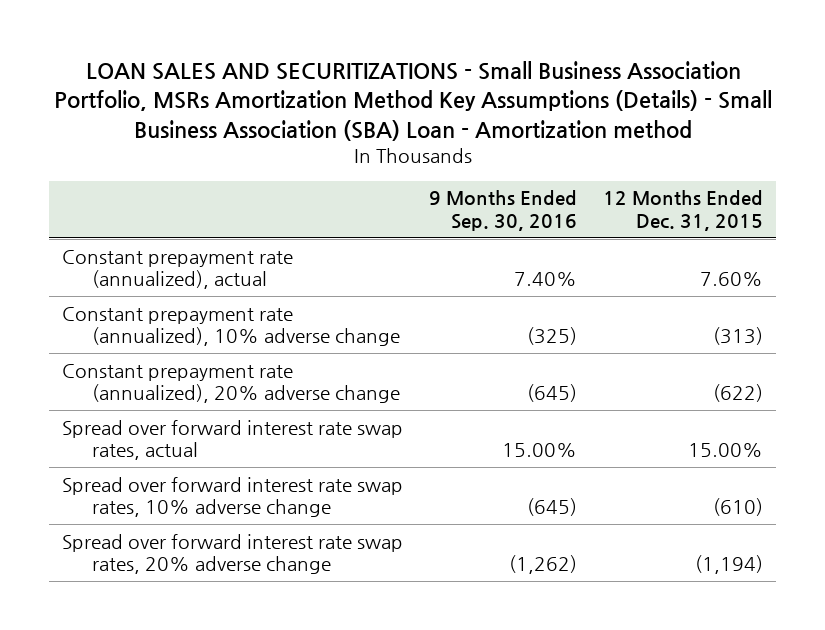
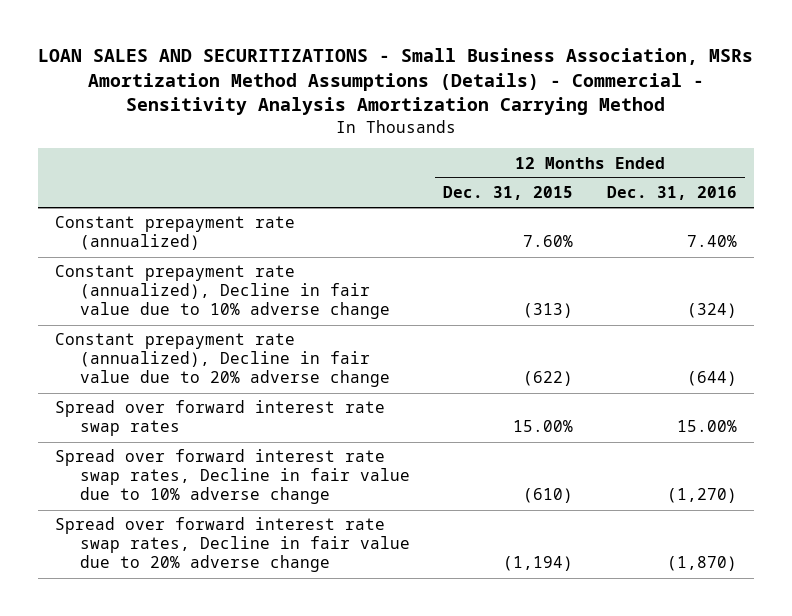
[53,61,772,141] LOAN SALES AND SECURITIZATIONS - Small Business Association Portfolio, MSRs Amortization Method Key Assumptions (Details) - Small Business Association (SBA) Loan - Amortization method -> [37,48,753,116] LOAN SALES AND SECURITIZATIONS - Small Business Association, MSRs Amortization Method Assumptions (Details) - Commercial - Sensitivity Analysis Amortization Carrying Method
[429,190,578,232] 9 Months Ended Sep. 30, 2016 -> none
none -> [606,186,737,201] Dec. 31, 2016
[62,249,294,290] Constant prepayment rate (annualized), actual -> [54,216,295,251] Constant prepayment rate (annualized)
[62,306,400,347] Constant prepayment rate (annualized), 10% adverse change -> [54,265,390,320] Constant prepayment rate (annualized), Decline in fair value due to 10% adverse change
[62,363,400,404] Constant prepayment rate (annualized), 20% adverse change -> [54,333,390,388] Constant prepayment rate (annualized), Decline in fair value due to 20% adverse change
[62,419,404,461] Spread over forward interest rate swap rates, actual -> [54,400,385,437] Spread over forward interest rate swap rates
[62,476,404,518] Spread over forward interest rate swap rates, 10% adverse change -> [54,449,410,505] Spread over forward interest rate swap rates, Decline in fair value due to 10% adverse change
[62,533,404,575] Spread over forward interest rate swap rates, 20% adverse change -> [54,517,410,573] Spread over forward interest rate swap rates, Decline in fair value due to 20% adverse change

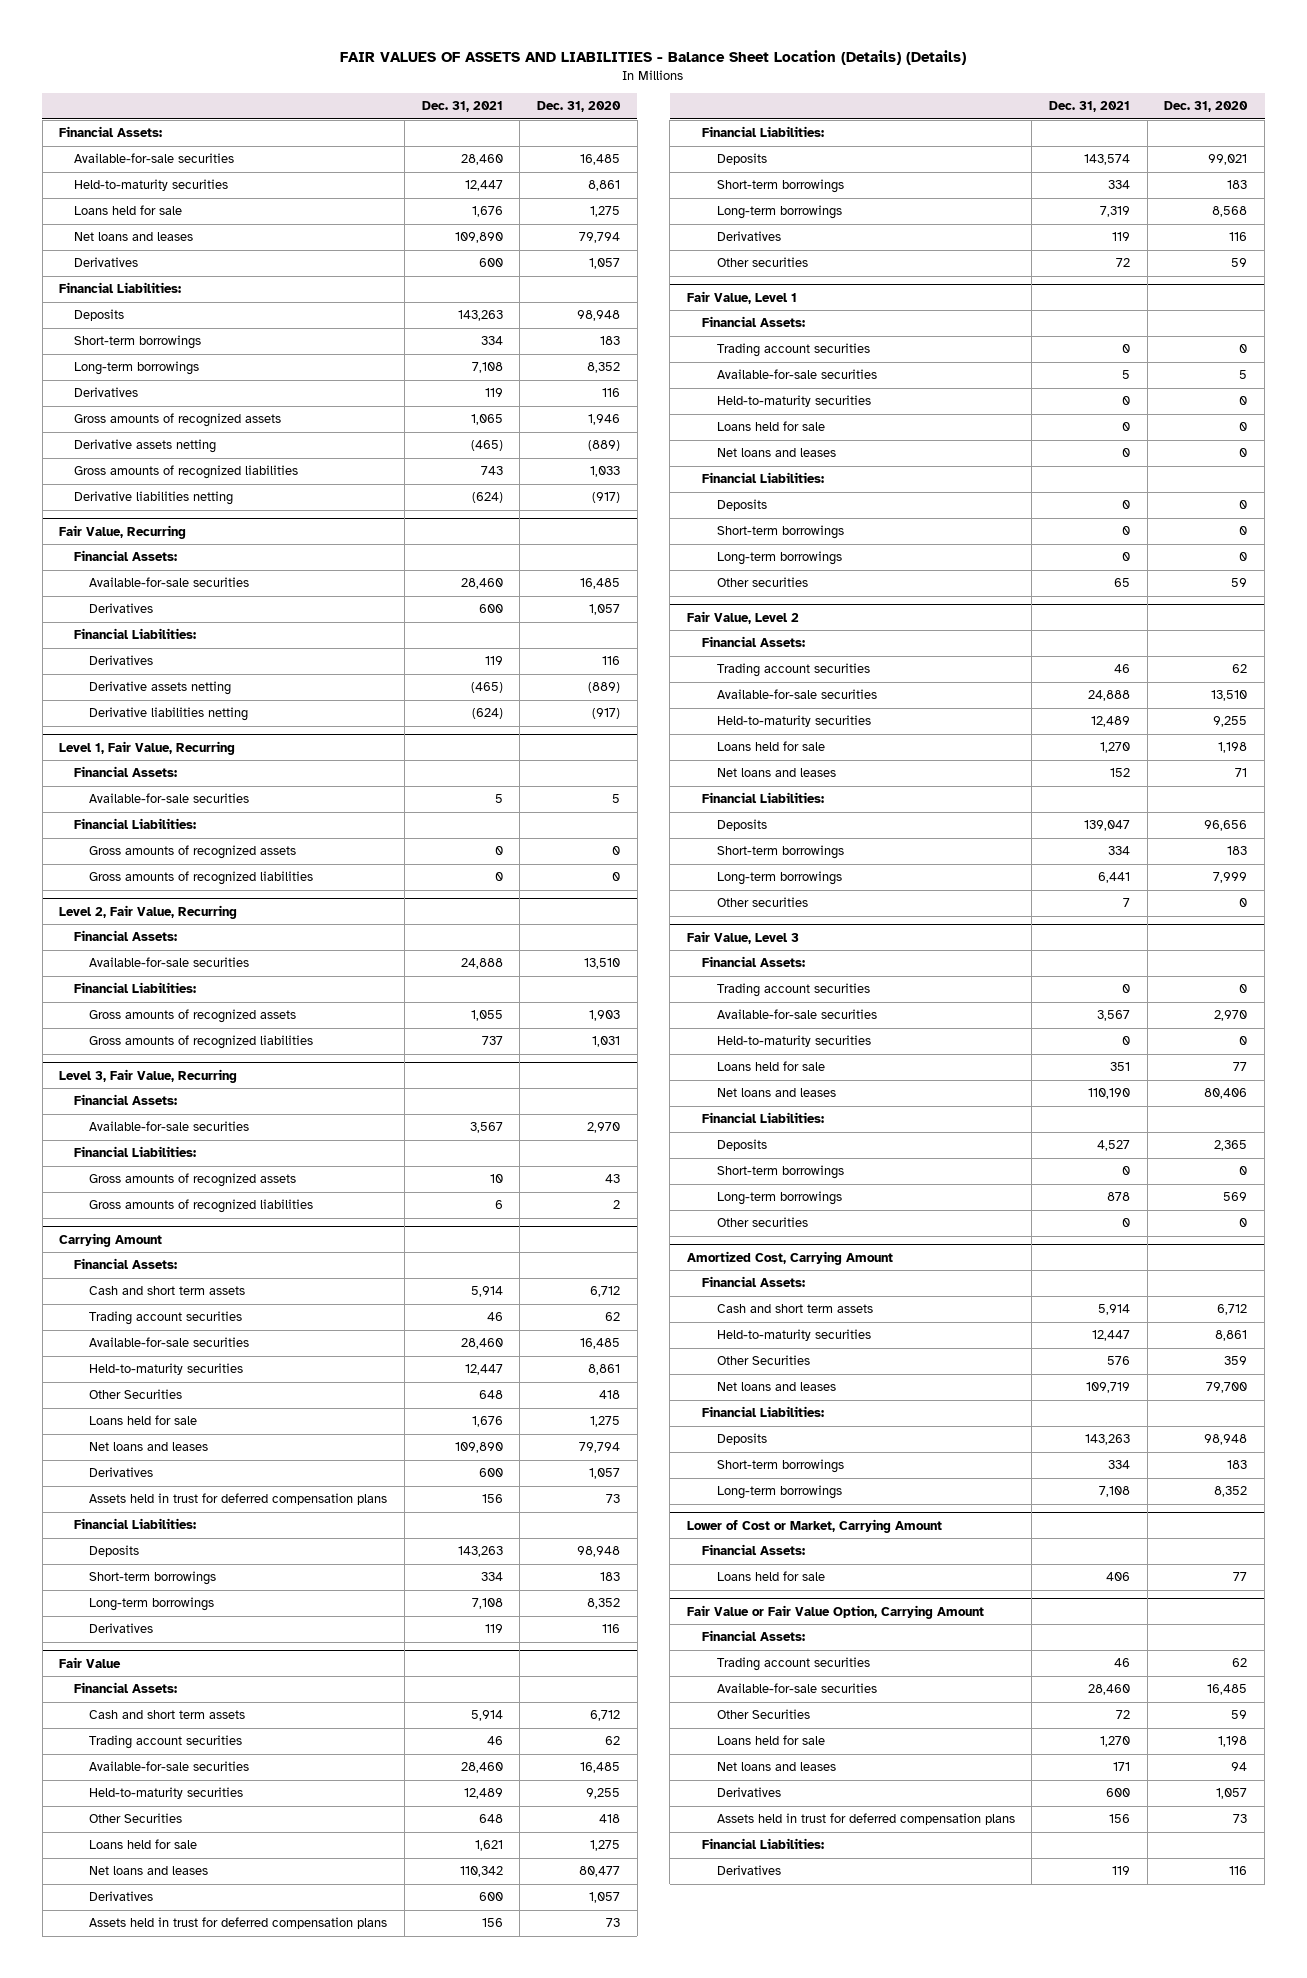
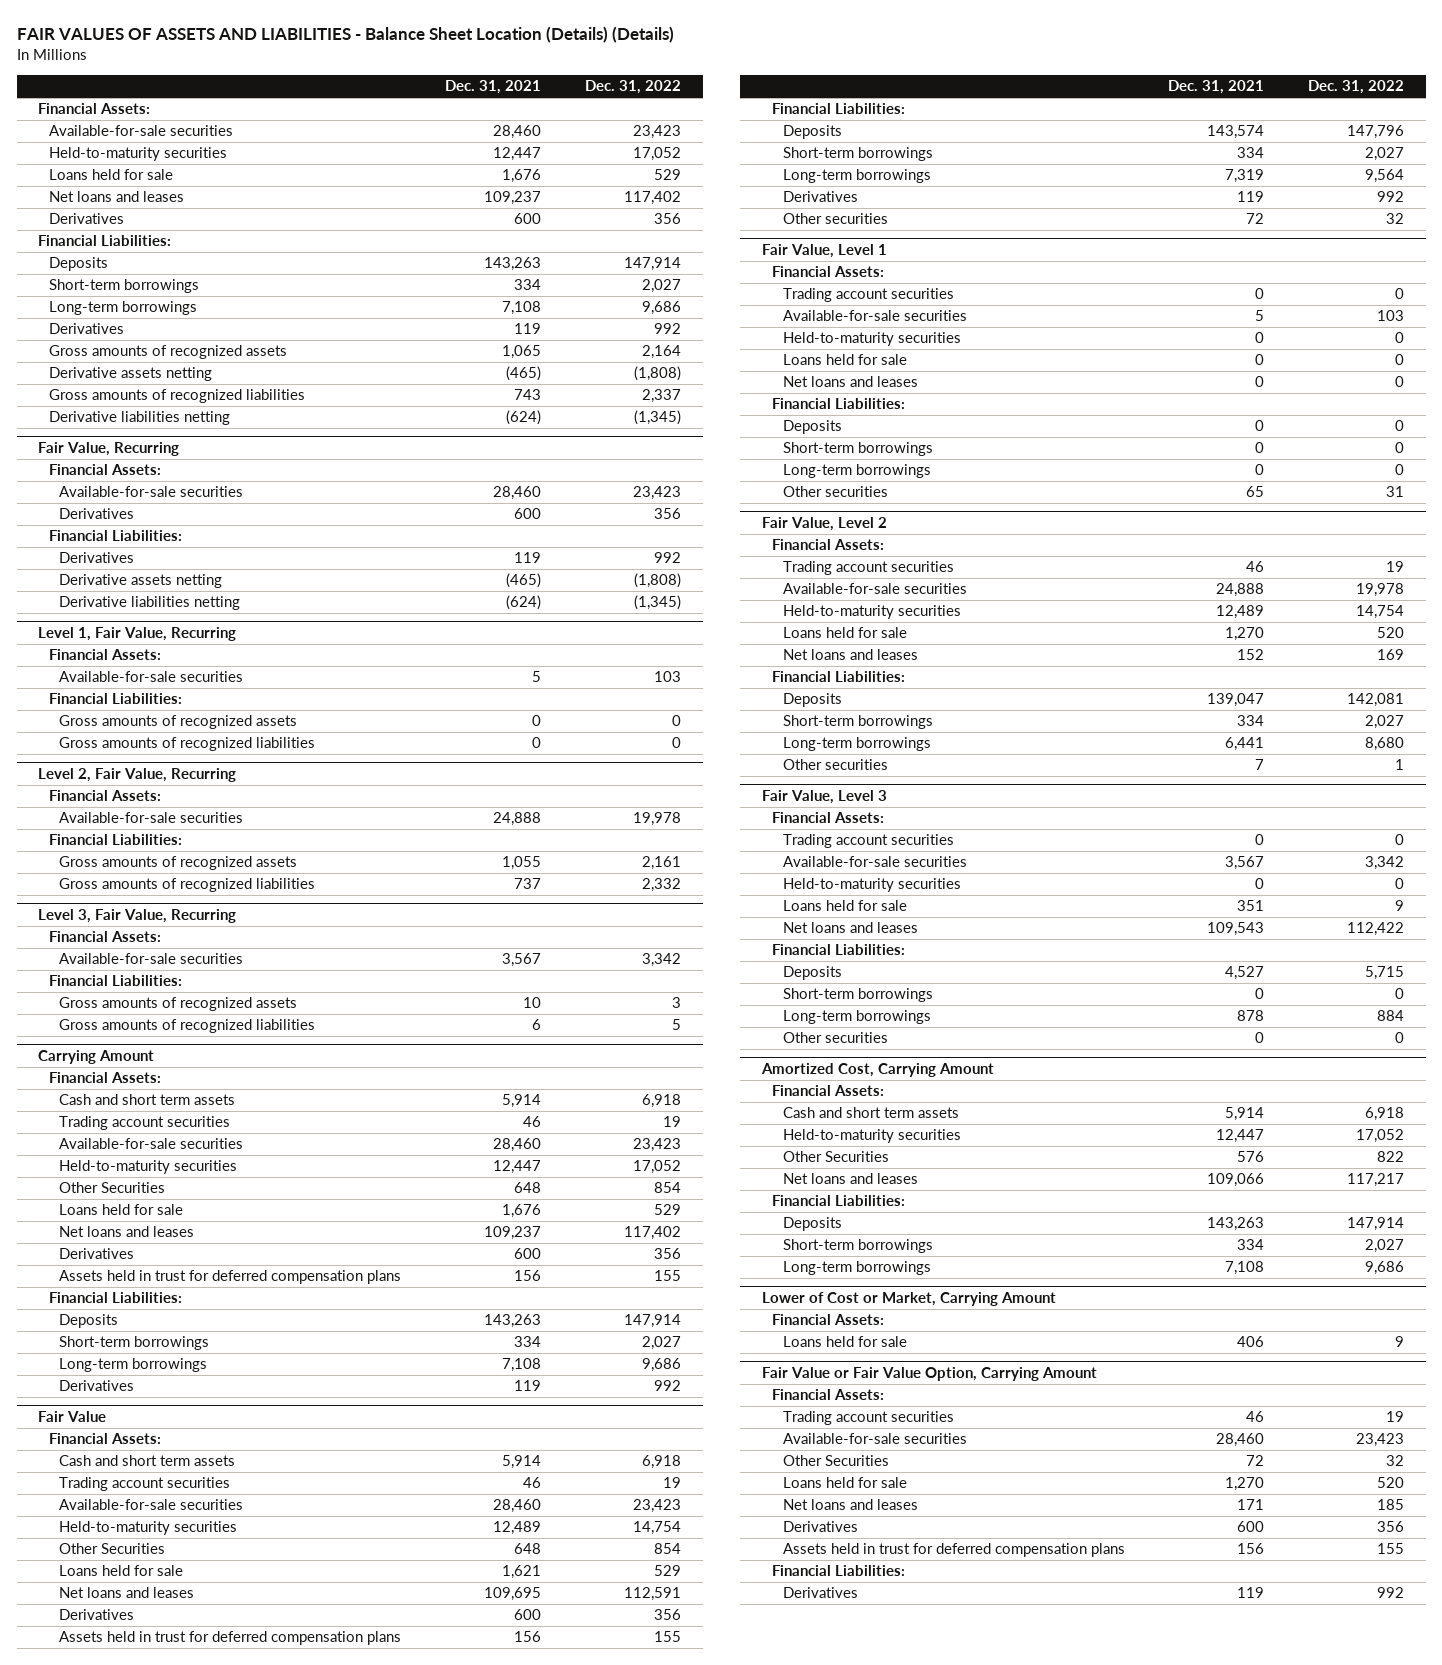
[536,101,621,113] Dec. 31, 2020 -> none
none -> [584,80,681,95] Dec. 31, 2022
[454,232,503,244] 109,890 -> [484,191,542,206] 109,237
[454,1442,503,1454] 109,890 -> [484,1226,542,1241] 109,237
[459,1866,503,1878] 110,342 -> [484,1587,542,1602] 109,695
[1088,1088,1131,1100] 110,190 -> [1207,922,1265,937] 109,543
[1086,1382,1131,1394] 109,719 -> [1207,1173,1265,1188] 109,066

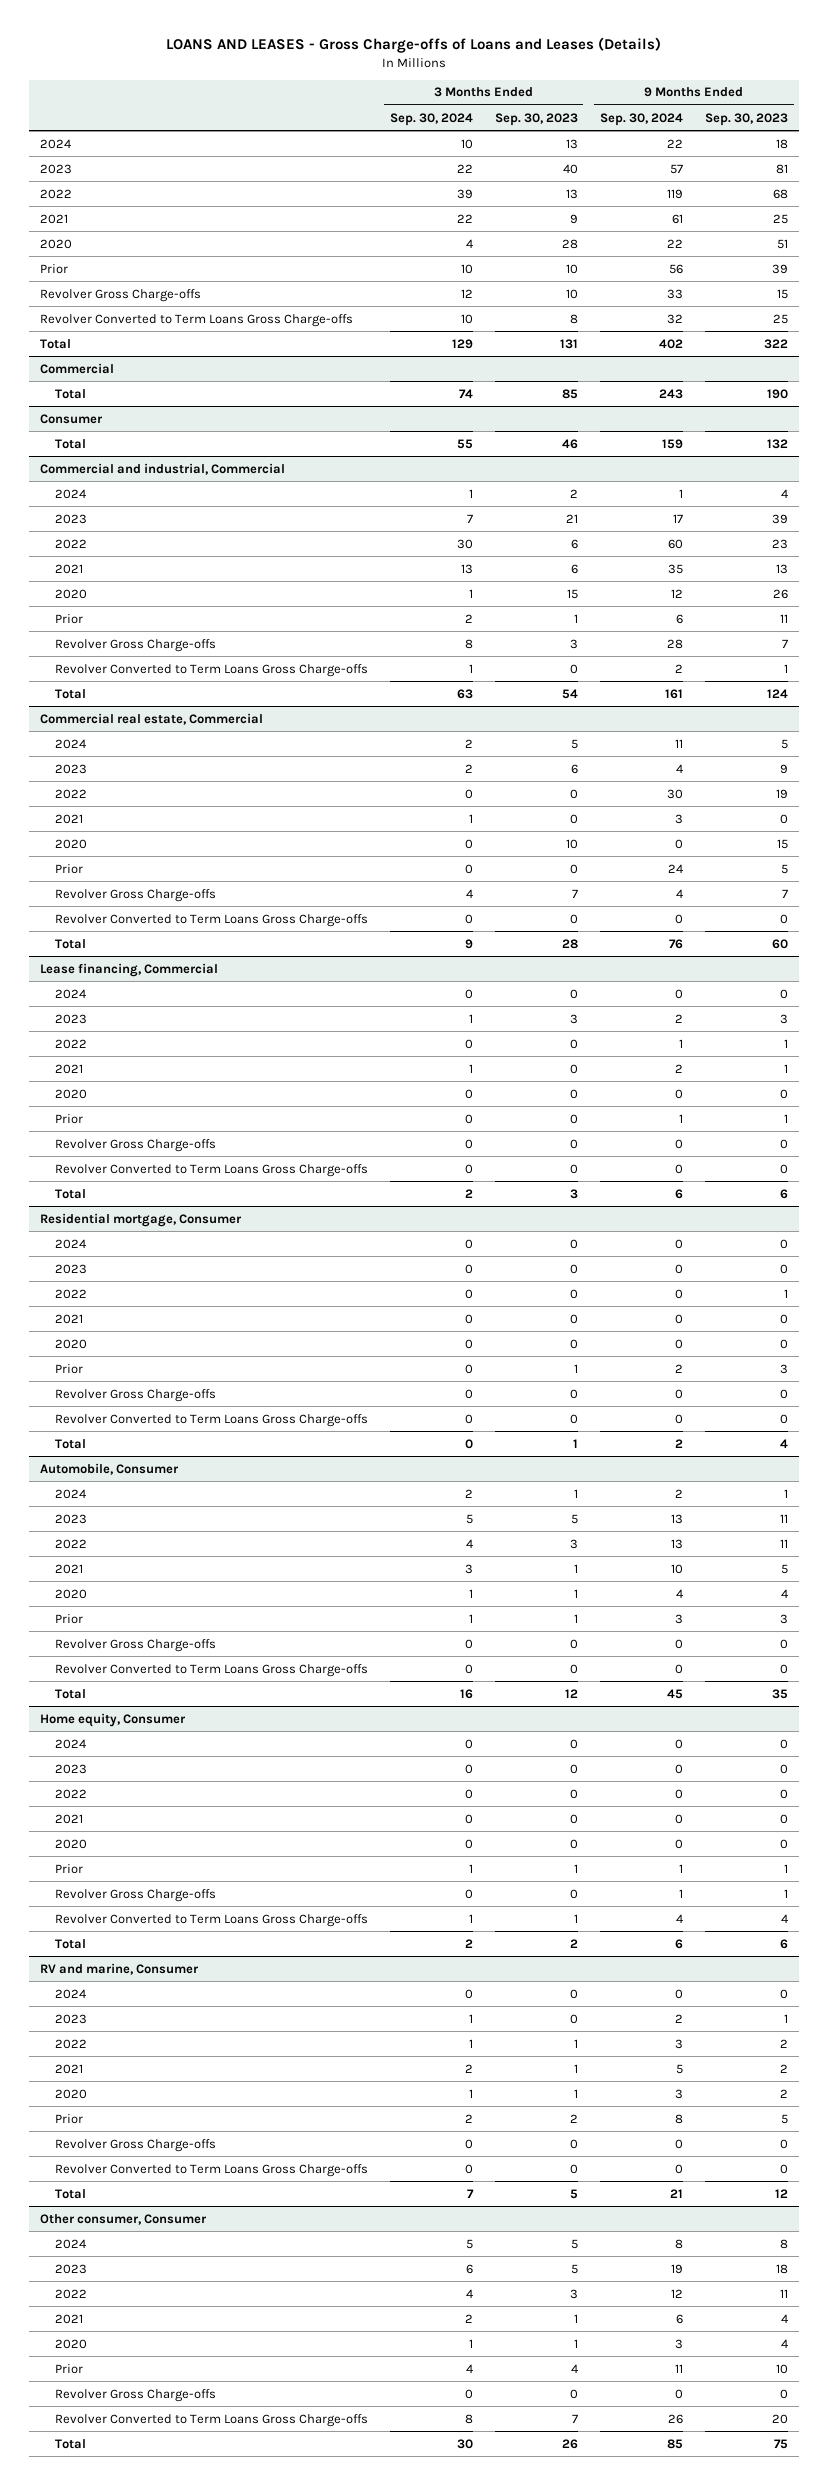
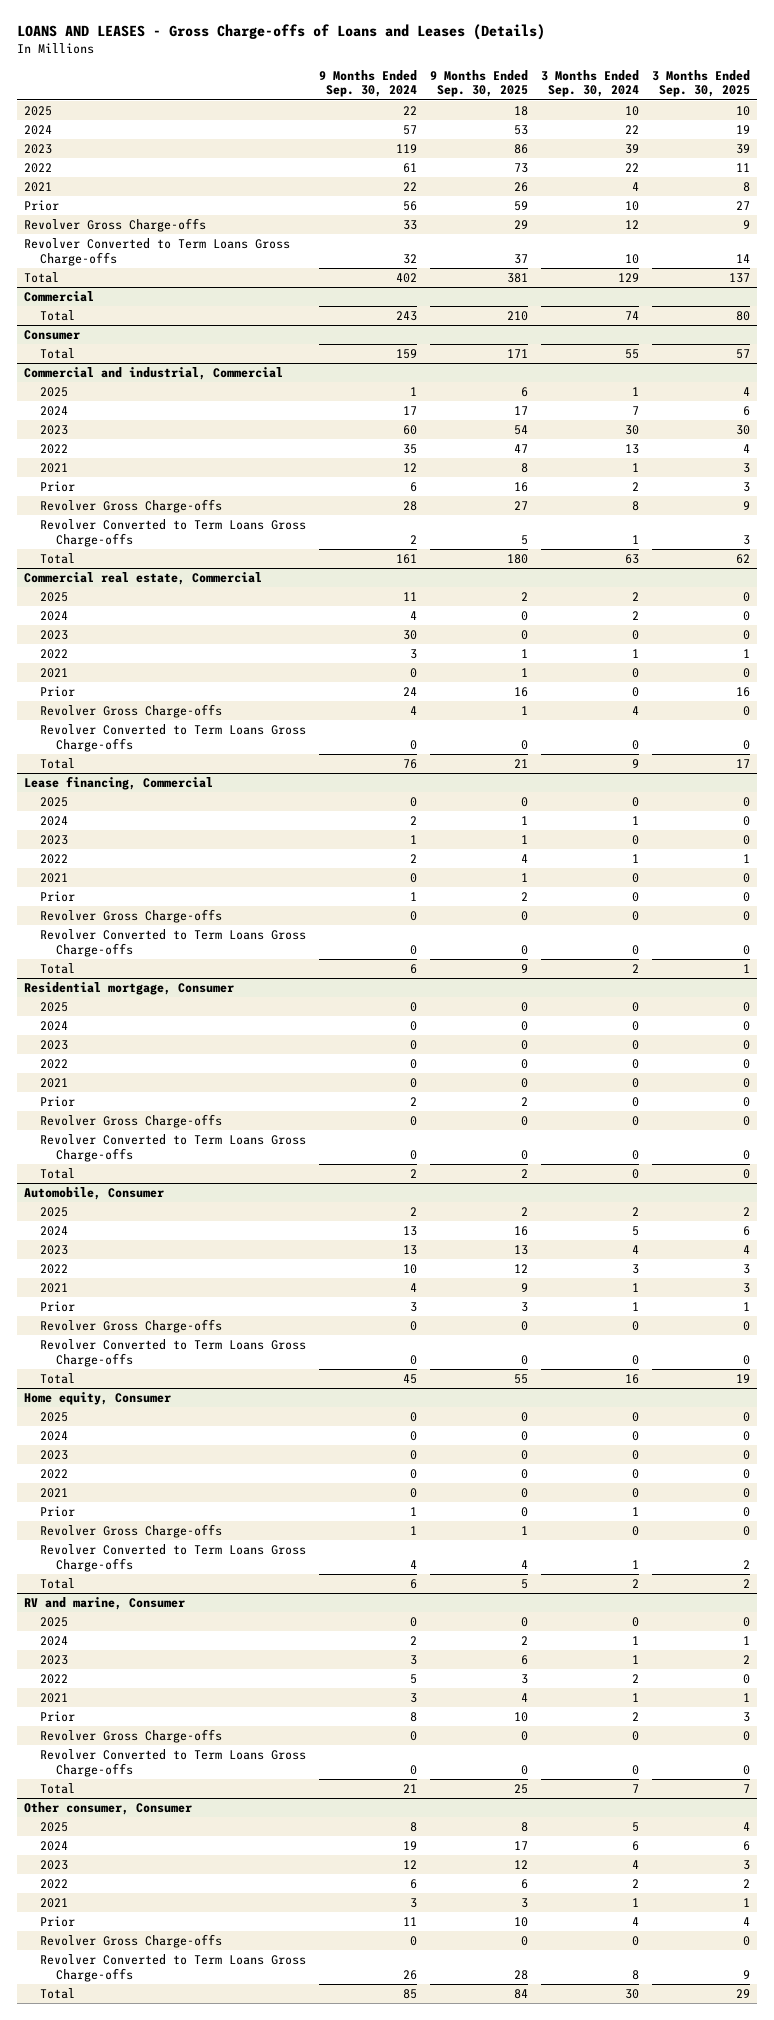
[494,112,578,126] Sep. 30, 2023 -> none
[705,112,789,126] Sep. 30, 2023 -> none
none -> [430,69,529,98] 9 Months Ended Sep. 30, 2025
none -> [652,69,751,98] 3 Months Ended Sep. 30, 2025
[40,238,73,249] 2020 -> none
none -> [23,106,52,117] 2025
[460,138,473,149] 10 -> [625,125,640,135] 22
[666,138,683,148] 22 -> [403,125,418,136] 57
[456,163,473,173] 22 -> [625,144,640,155] 39
[669,163,683,174] 57 -> [396,144,418,154] 119
[456,188,473,199] 39 -> [625,163,640,173] 22
[666,188,683,199] 119 -> [403,163,418,174] 61
[456,213,473,223] 22 -> [632,182,640,192] 4
[671,213,683,224] 61 -> [403,182,418,192] 22
[54,588,87,599] 2020 -> none
none -> [40,387,69,398] 2025
[468,488,473,498] 1 -> [632,406,640,416] 7
[678,488,683,498] 1 -> [403,406,418,416] 17
[466,513,473,523] 7 -> [625,425,640,436] 30
[672,513,683,523] 17 -> [403,425,418,436] 60
[456,538,473,549] 30 -> [625,444,640,455] 13
[667,538,683,549] 60 -> [403,444,418,455] 35
[460,563,473,574] 13 -> [632,463,640,473] 1
[667,563,683,574] 35 -> [403,463,418,473] 12
[54,838,87,849] 2020 -> none
none -> [40,592,69,603] 2025
[674,738,683,748] 11 -> [410,611,418,621] 4
[464,763,473,773] 2 -> [632,630,640,641] 0
[675,763,683,773] 4 -> [403,630,418,641] 30
[464,788,473,799] 0 -> [632,649,640,659] 1
[666,788,683,799] 30 -> [410,649,418,660] 3
[468,813,473,823] 1 -> [632,668,640,679] 0
[674,813,683,824] 3 -> [410,668,418,679] 0
[54,1088,87,1099] 2020 -> none
none -> [40,797,69,808] 2025
[464,988,473,999] 0 -> [632,816,640,826] 1
[674,988,683,999] 0 -> [410,816,418,826] 2
[468,1013,473,1023] 1 -> [632,835,640,846] 0
[674,1013,683,1023] 2 -> [410,835,418,845] 1
[464,1038,473,1049] 0 -> [632,854,640,864] 1
[678,1038,683,1048] 1 -> [410,854,418,864] 2
[468,1063,473,1073] 1 -> [632,873,640,884] 0
[674,1063,683,1073] 2 -> [410,873,418,884] 0
none -> [40,1002,69,1013] 2025
[54,1338,87,1349] 2020 -> none
[54,1588,87,1599] 2020 -> none
none -> [40,1207,69,1218] 2025
[464,1488,473,1498] 2 -> [632,1226,640,1237] 5
[674,1488,683,1498] 2 -> [403,1226,418,1237] 13
[465,1513,473,1524] 5 -> [632,1245,640,1255] 4
[465,1538,473,1548] 4 -> [632,1264,640,1275] 3
[670,1538,683,1549] 13 -> [403,1264,418,1275] 10
[464,1563,473,1574] 3 -> [632,1283,640,1293] 1
[670,1563,683,1574] 10 -> [410,1283,418,1293] 4
none -> [40,1412,69,1423] 2025
[54,1838,87,1849] 2020 -> none
[54,2088,87,2099] 2020 -> none
none -> [40,1617,69,1628] 2025
[464,1988,473,1999] 0 -> [632,1636,640,1646] 1
[674,1988,683,1999] 0 -> [410,1636,418,1646] 2
[674,2013,683,2023] 2 -> [410,1655,418,1666] 3
[468,2038,473,2048] 1 -> [632,1674,640,1684] 2
[674,2038,683,2049] 3 -> [410,1674,418,1685] 5
[464,2063,473,2073] 2 -> [632,1693,640,1703] 1
[675,2063,683,2074] 5 -> [410,1693,418,1704] 3
[54,2338,87,2349] 2020 -> none
none -> [40,1822,69,1833] 2025
[465,2238,473,2249] 5 -> [632,1841,640,1852] 6
[674,2238,683,2249] 8 -> [403,1841,418,1851] 19
[465,2263,473,2274] 6 -> [632,1860,640,1870] 4
[670,2263,683,2274] 19 -> [403,1860,418,1870] 12
[465,2288,473,2298] 4 -> [632,1879,640,1889] 2
[670,2288,683,2298] 12 -> [410,1879,418,1890] 6
[464,2313,473,2323] 2 -> [632,1898,640,1908] 1
[675,2313,683,2324] 6 -> [410,1898,418,1909] 3

